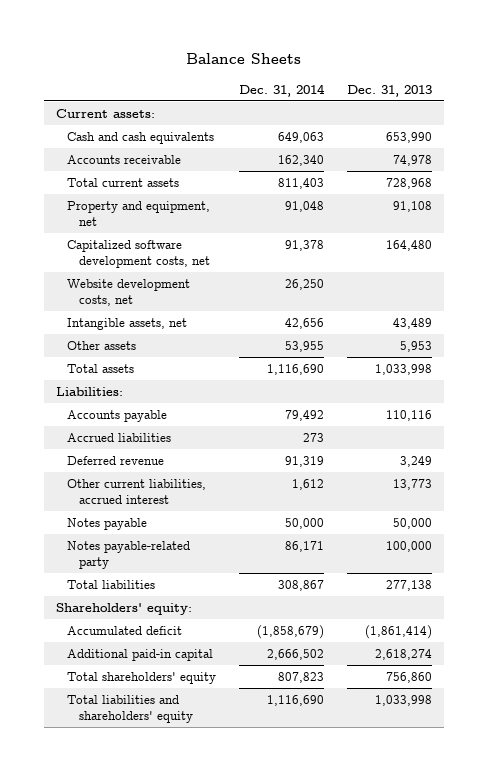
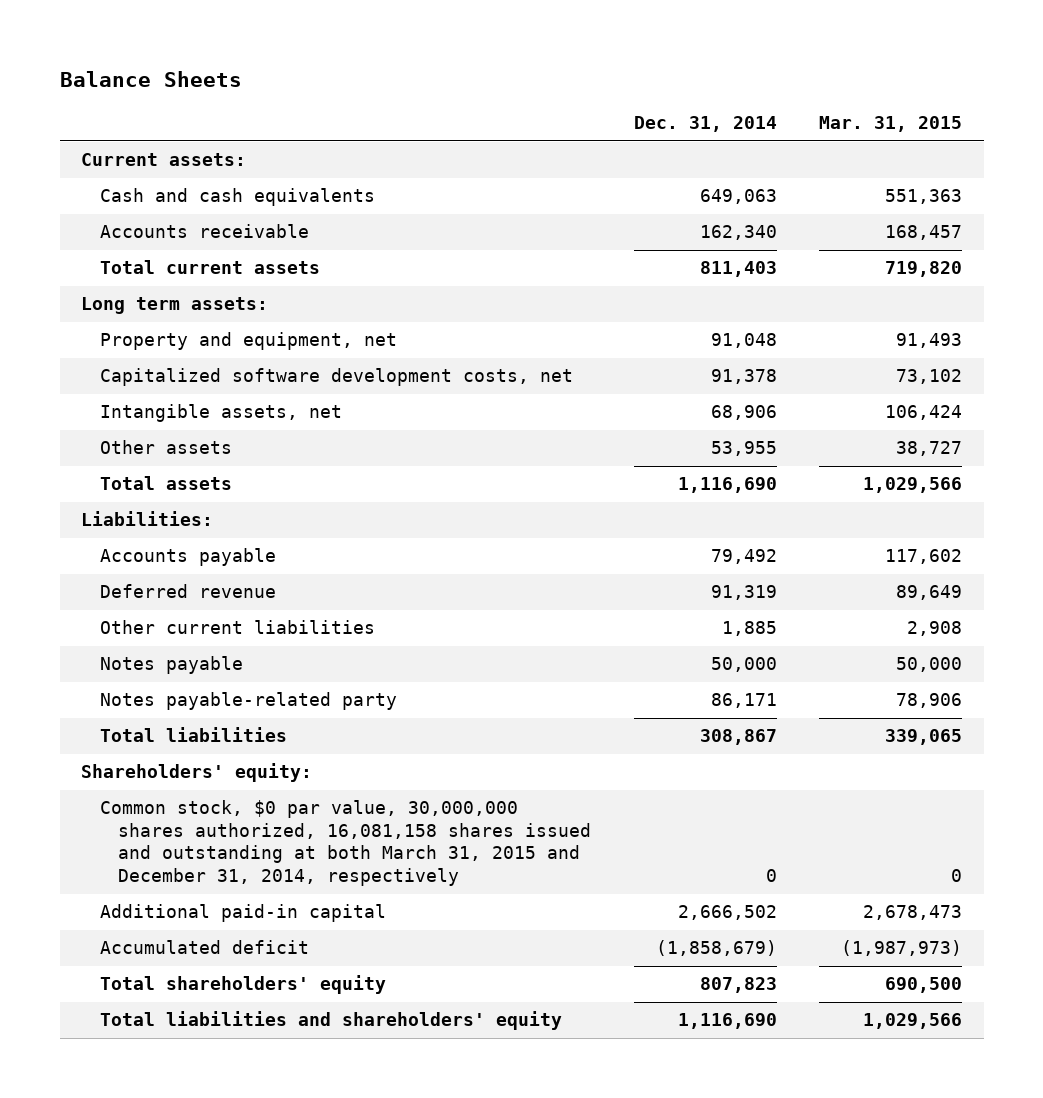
[347,84,433,97] Dec. 31, 2013 -> none
none -> [819,116,963,133] Mar. 31, 2015
none -> [81,297,269,315] Long term assets:
[67,279,191,306] Website development costs, net -> none
[285,318,325,330] 42,656 -> [710,405,777,421] 68,906
[67,433,172,443] Accrued liabilities -> none
[67,479,207,504] Other current liabilities, accrued interest -> [99,620,375,635] Other current liabilities
[292,479,325,491] 1,612 -> [721,621,777,637] 1,885
none -> [99,800,591,887] Common stock, $0 par value, 30,000,000 shares authorized, 16,081,158 shares issued and outstanding at both March 31, 2015 and December 31, 2014, respectively
[67,626,183,636] Accumulated deficit -> [99,940,309,955] Accumulated deficit

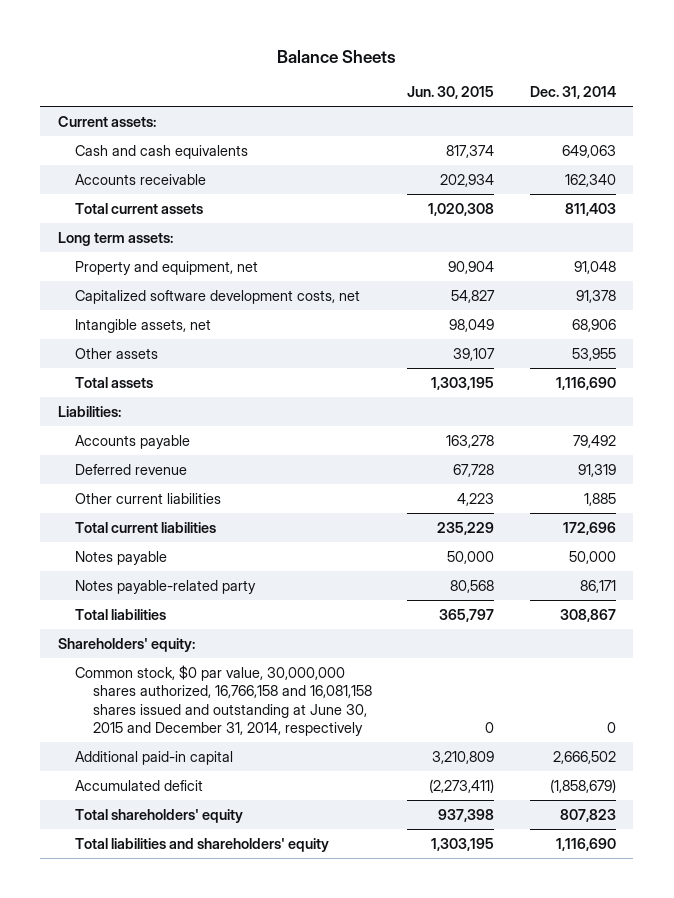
[819,116,963,133] Mar. 31, 2015 -> none
none -> [407,86,495,100] Jun. 30, 2015
none -> [75,521,217,533] Total current liabilities
[99,800,591,887] Common stock, $0 par value, 30,000,000 shares authorized, 16,081,158 shares issued and outstanding at both March 31, 2015 and December 31, 2014, respectively -> [75,664,372,737] Common stock, $0 par value, 30,000,000 shares authorized, 16,766,158 and 16,081,158 shares issued and outstanding at June 30, 2015 and December 31, 2014, respectively

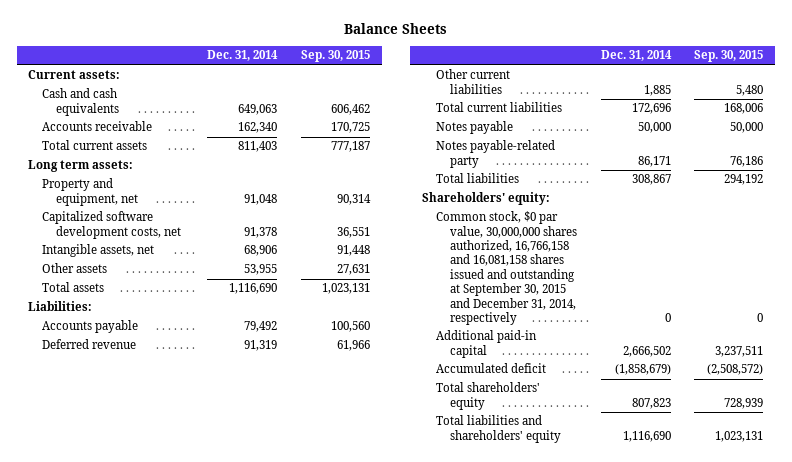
[407,86,495,100] Jun. 30, 2015 -> none
none -> [300,50,370,63] Sep. 30, 2015
[75,664,372,737] Common stock, $0 par value, 30,000,000 shares authorized, 16,766,158 and 16,081,158 shares issued and outstanding at June 30, 2015 and December 31, 2014, respectively -> [436,211,577,325] Common stock, $0 par value, 30,000,000 shares authorized, 16,766,158 and 16,081,158 shares issued and outstanding at September 30, 2015 and December 31, 2014, respectively

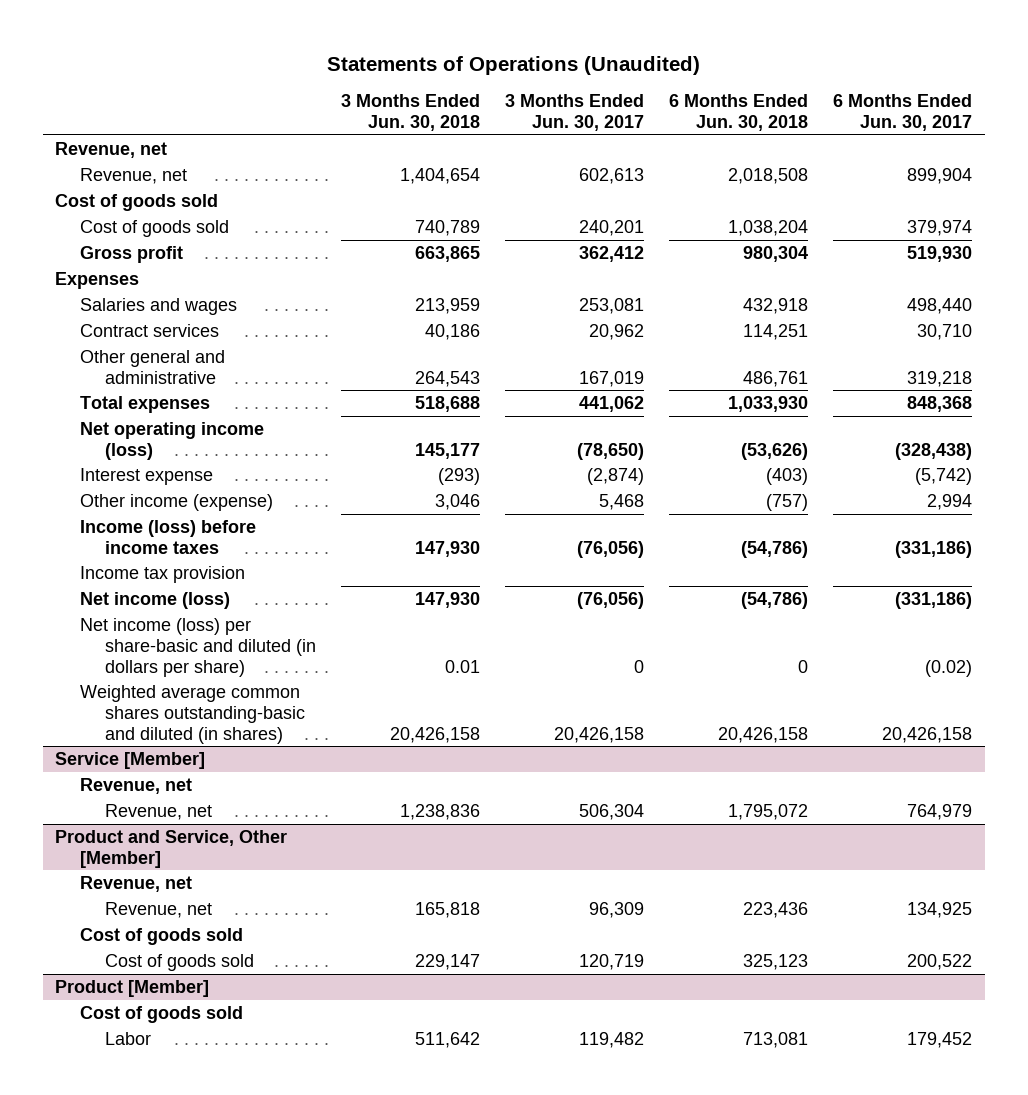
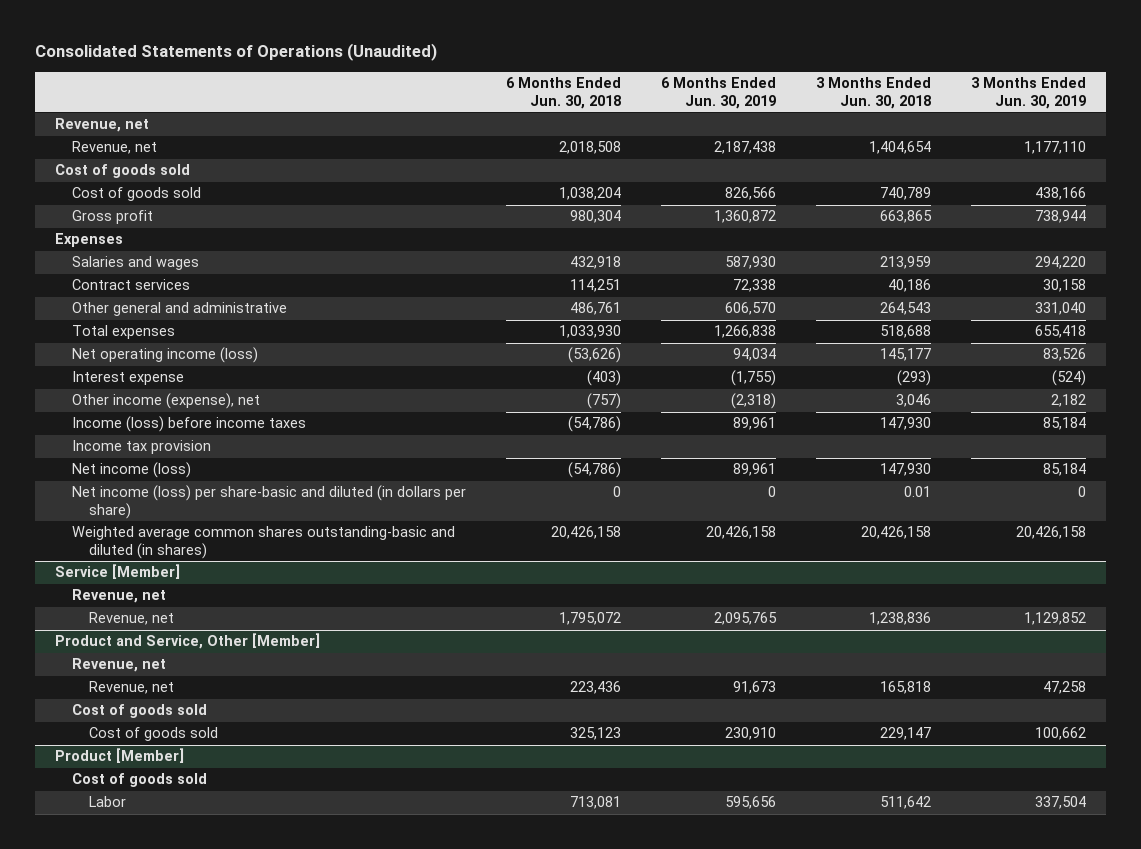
[326,55,700,75] Statements of Operations (Unaudited) -> [34,43,437,62] Consolidated Statements of Operations (Unaudited)
[505,94,645,132] 3 Months Ended Jun. 30, 2017 -> none
[833,94,973,132] 6 Months Ended Jun. 30, 2017 -> none
none -> [660,77,776,109] 6 Months Ended Jun. 30, 2019
none -> [971,77,1087,109] 3 Months Ended Jun. 30, 2019
[80,493,274,511] Other income (expense) -> [71,393,260,410] Other income (expense), net

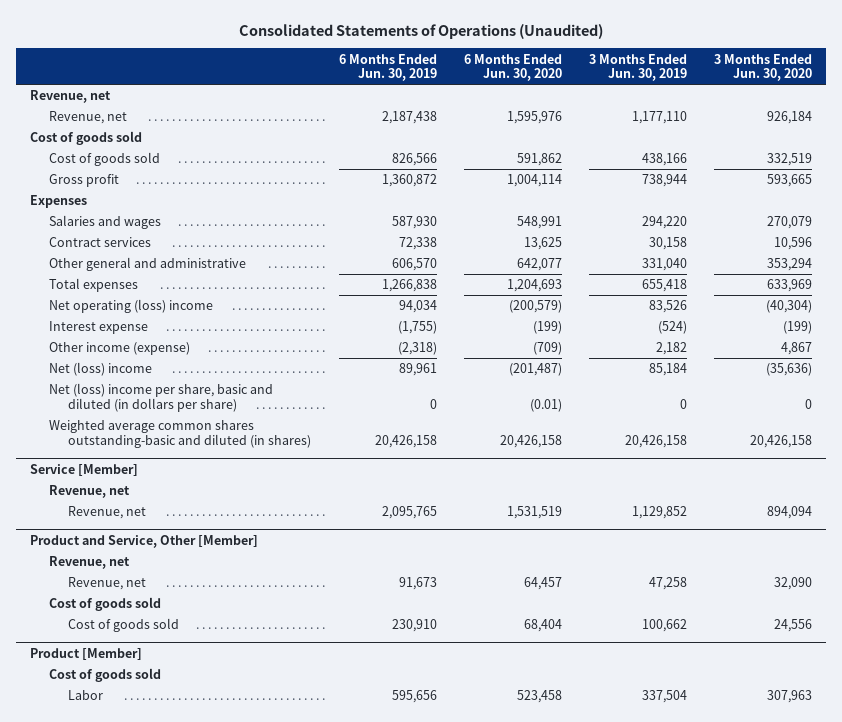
[505,77,621,109] 6 Months Ended Jun. 30, 2018 -> none
[816,77,932,109] 3 Months Ended Jun. 30, 2018 -> none
none -> [463,53,562,82] 6 Months Ended Jun. 30, 2020
none -> [714,53,813,82] 3 Months Ended Jun. 30, 2020
[71,347,258,364] Net operating income (loss) -> [49,299,214,314] Net operating (loss) income
[71,416,306,433] Income (loss) before income taxes -> none
[71,440,211,455] Income tax provision -> none
[71,393,260,410] Other income (expense), net -> [49,342,191,356] Other income (expense)
[71,462,191,479] Net income (loss) -> [49,362,153,377] Net (loss) income
[71,485,466,520] Net income (loss) per share-basic and diluted (in dollars per share) -> [49,383,274,413] Net (loss) income per share, basic and diluted (in dollars per share)

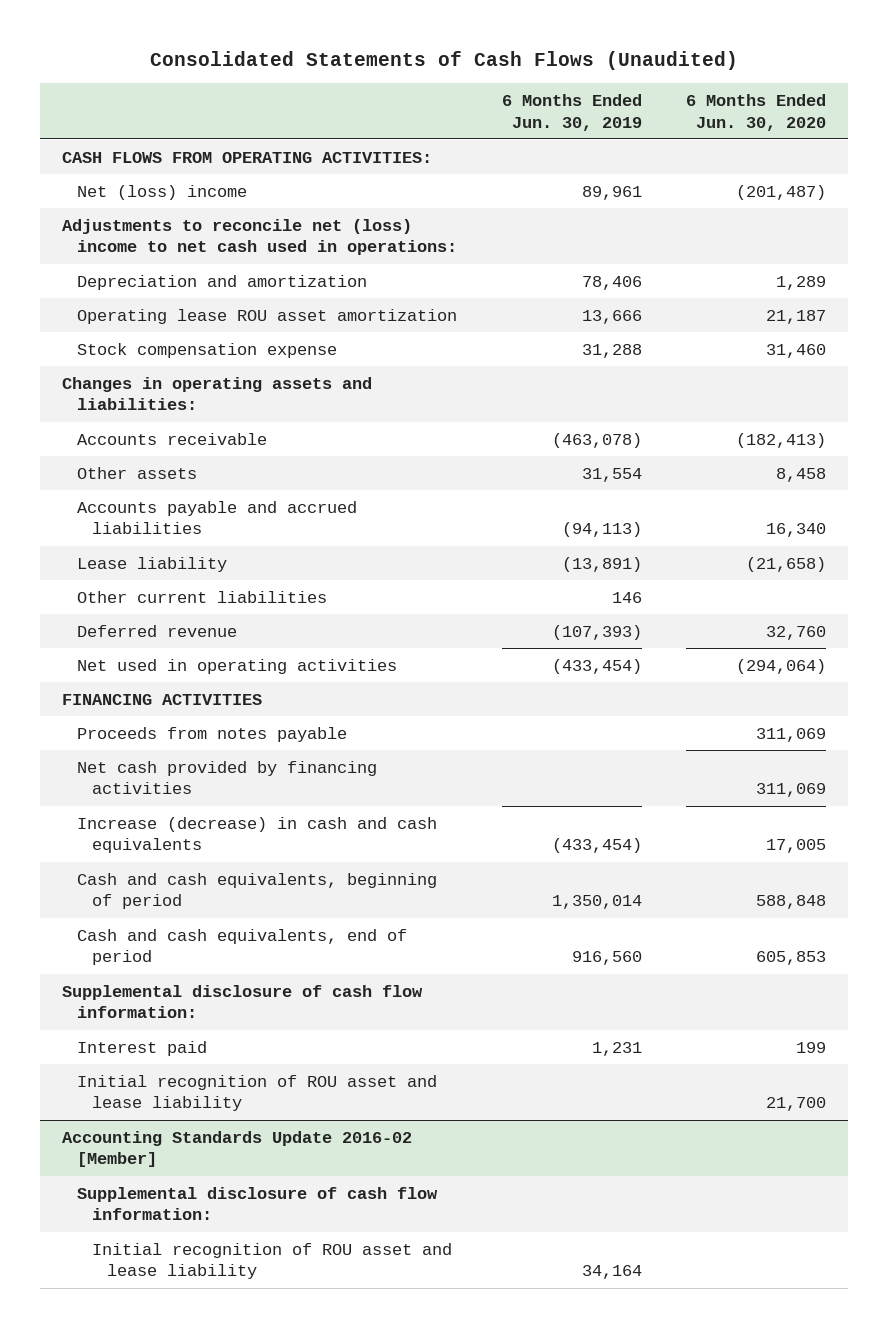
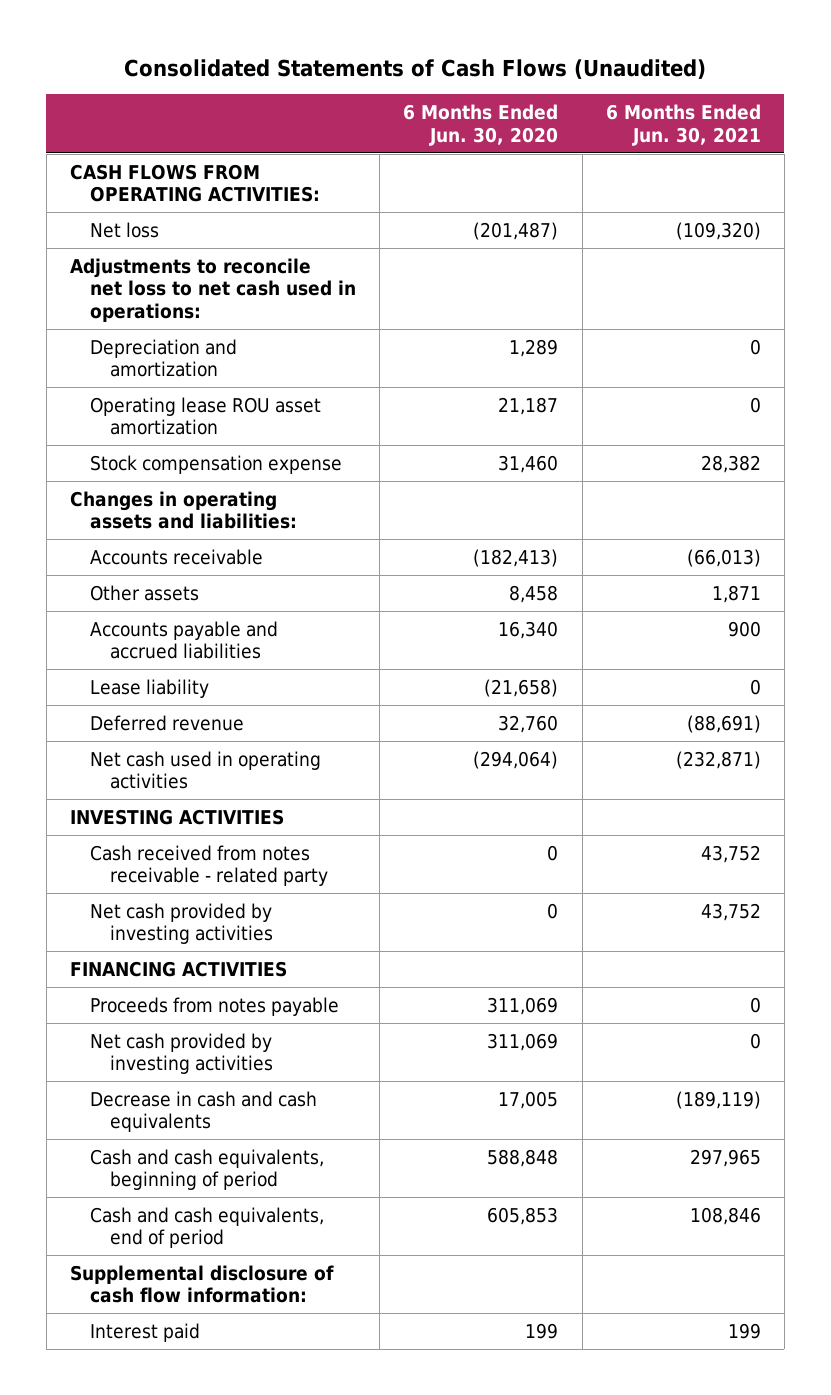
[501,93,642,131] 6 Months Ended Jun. 30, 2019 -> none
none -> [605,104,761,146] 6 Months Ended Jun. 30, 2021
[77,184,248,200] Net (loss) income -> [90,221,160,238] Net loss
[62,218,458,256] Adjustments to reconcile net (loss) income to net cash used in operations: -> [69,257,357,322] Adjustments to reconcile net loss to net cash used in operations:
[77,590,328,603] Other current liabilities -> none
[77,658,398,674] Net used in operating activities -> [90,750,322,790] Net cash used in operating activities
none -> [69,808,284,825] INVESTING ACTIVITIES
none -> [90,844,329,887] Cash received from notes receivable - related party
none -> [90,902,274,945] Net cash provided by investing activities
[77,760,378,795] Net cash provided by financing activities -> [90,1032,274,1075] Net cash provided by investing activities
[77,816,438,854] Increase (decrease) in cash and cash equivalents -> [90,1090,318,1133] Decrease in cash and cash equivalents
[77,1074,438,1112] Initial recognition of ROU asset and lease liability -> none
[62,1130,413,1168] Accounting Standards Update 2016-02 [Member] -> none
[77,1186,439,1221] Supplemental disclosure of cash flow information: -> none
[92,1242,453,1280] Initial recognition of ROU asset and lease liability -> none

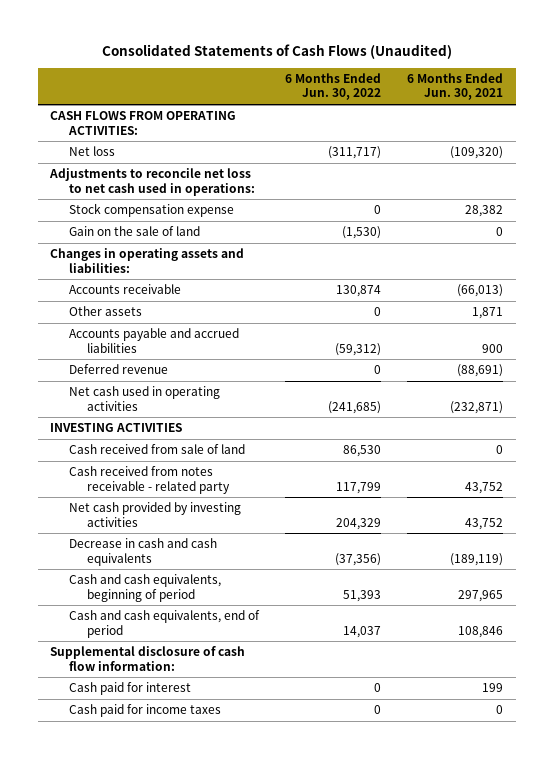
[403,104,559,146] 6 Months Ended Jun. 30, 2020 -> none
none -> [284,72,381,101] 6 Months Ended Jun. 30, 2022
[90,338,238,378] Depreciation and amortization -> none
[90,396,322,436] Operating lease ROU asset amortization -> none
none -> [68,226,200,237] Gain on the sale of land
[90,678,210,698] Lease liability -> none
none -> [68,444,245,455] Cash received from sale of land
[69,960,287,977] FINANCING ACTIVITIES -> none
[90,996,340,1016] Proceeds from notes payable -> none
[90,1032,274,1075] Net cash provided by investing activities -> none
[90,1322,201,1342] Interest paid -> [68,682,191,696] Cash paid for interest
none -> [68,704,221,718] Cash paid for income taxes

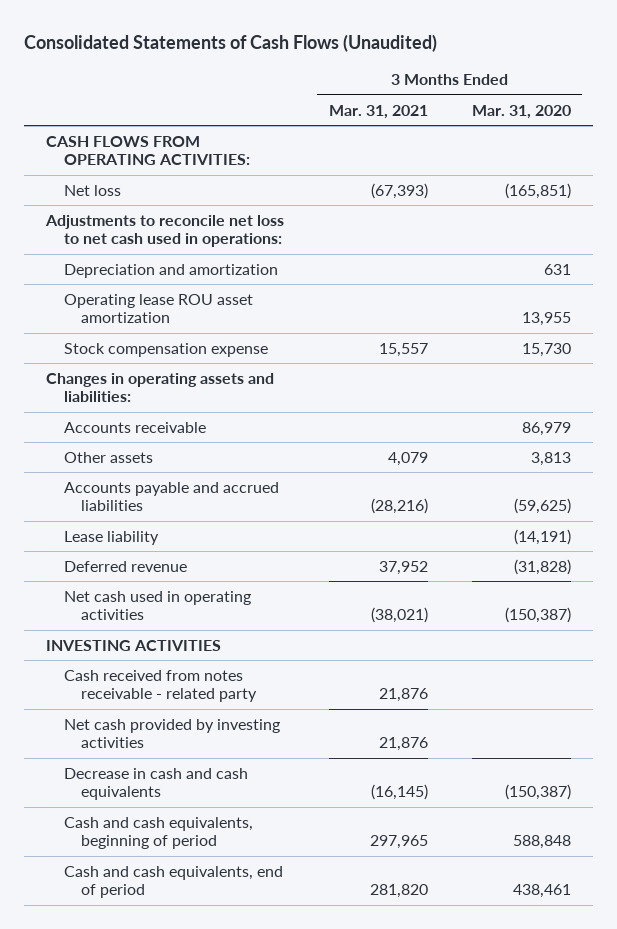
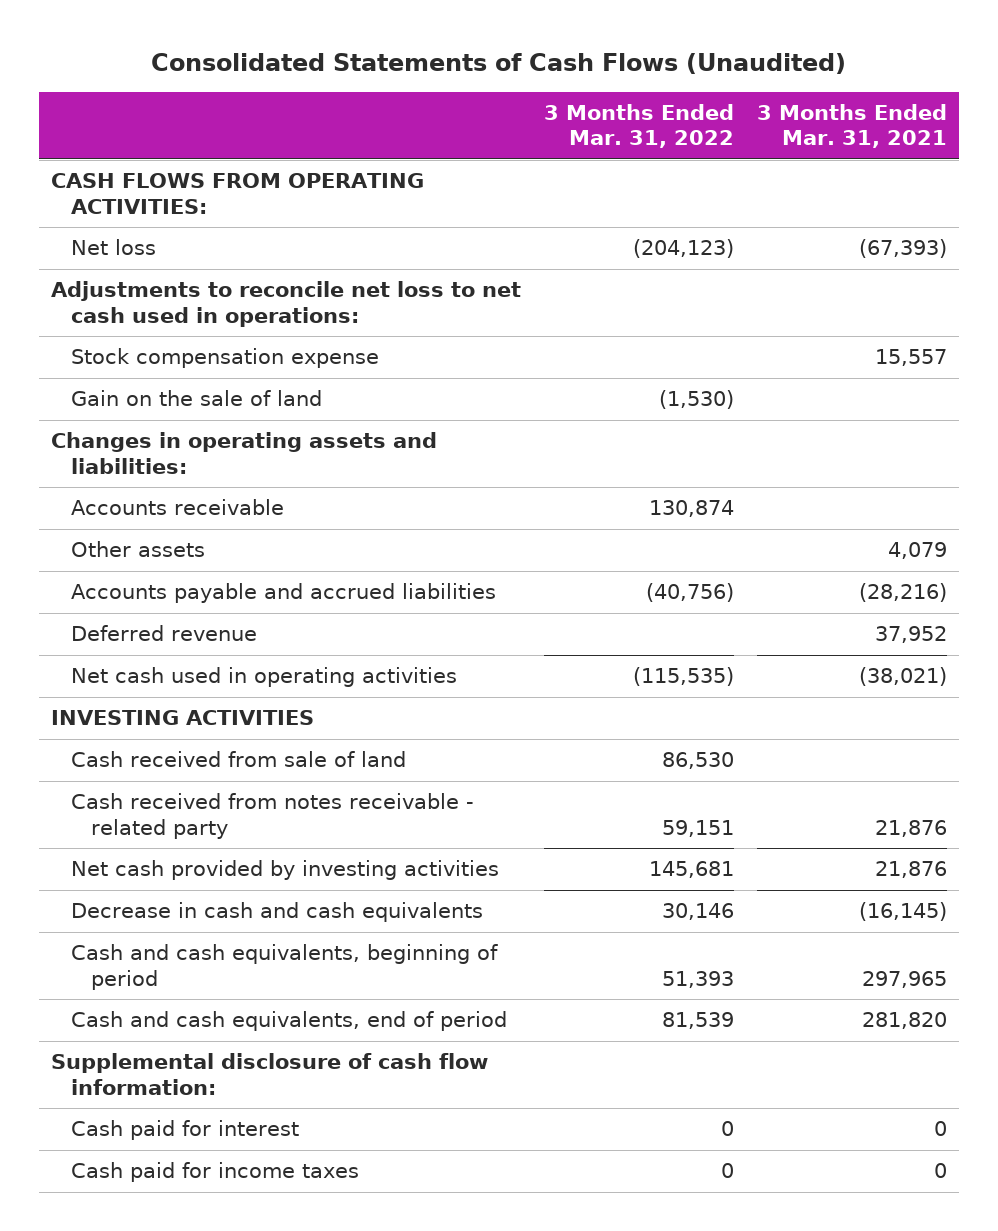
[471,104,571,119] Mar. 31, 2020 -> none
none -> [544,103,735,149] 3 Months Ended Mar. 31, 2022
[63,263,278,278] Depreciation and amortization -> none
[63,293,253,324] Operating lease ROU asset amortization -> none
none -> [71,390,323,407] Gain on the sale of land
[63,530,159,545] Lease liability -> none
none -> [71,751,407,768] Cash received from sale of land
none -> [50,1053,488,1095] Supplemental disclosure of cash flow information:
none -> [71,1120,300,1141] Cash paid for interest
none -> [71,1162,360,1183] Cash paid for income taxes

